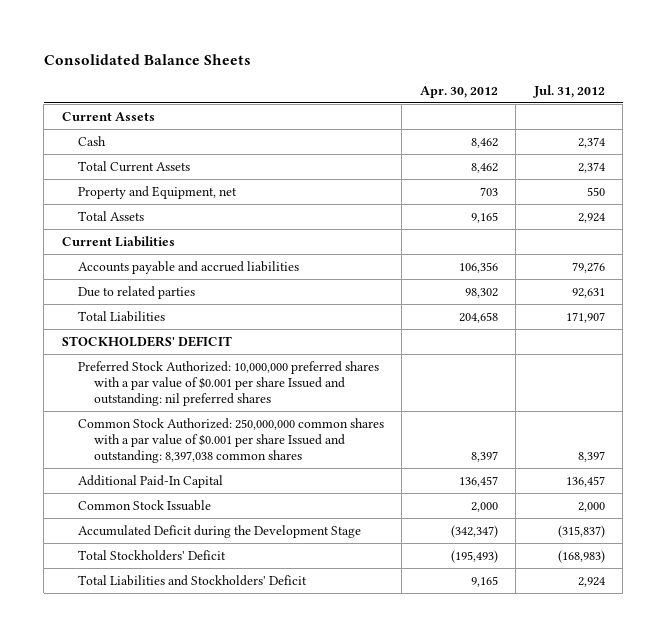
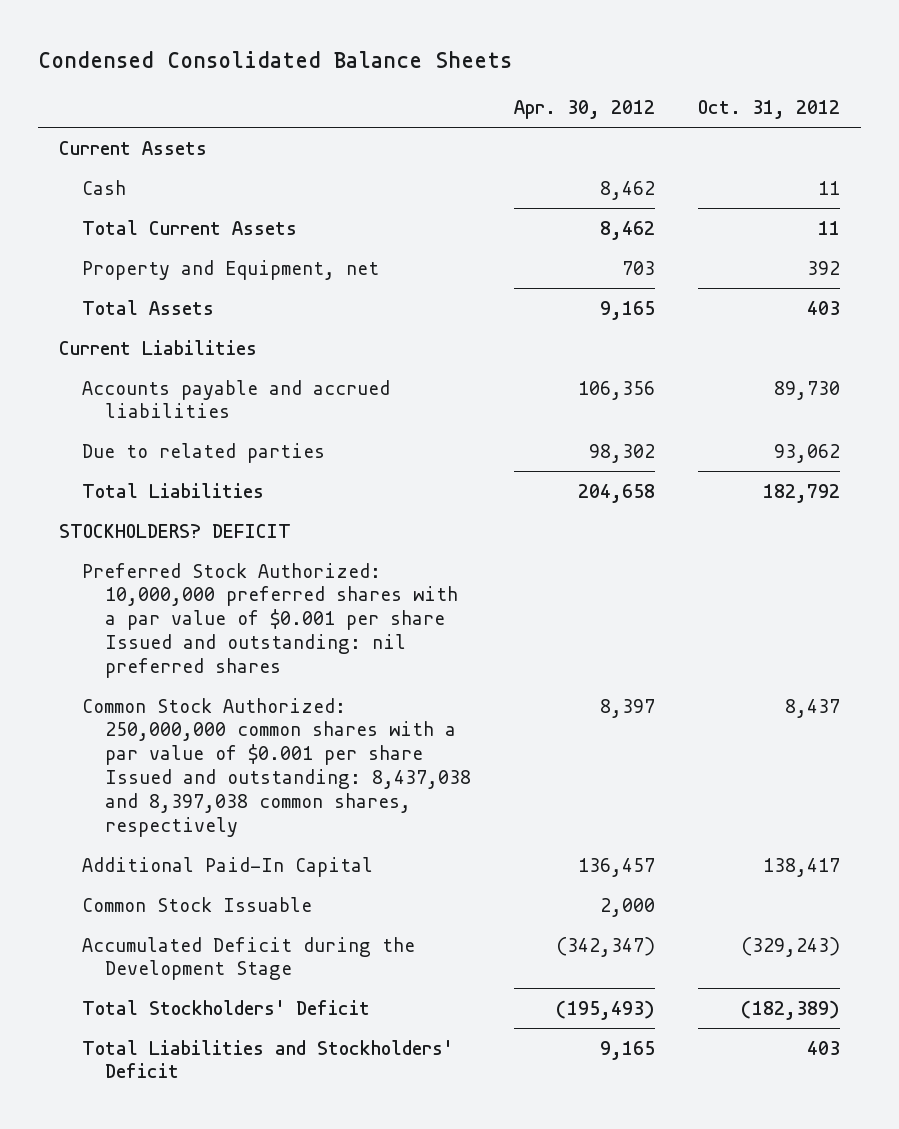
[43,53,251,65] Consolidated Balance Sheets -> [37,51,512,69] Condensed Consolidated Balance Sheets
[532,84,605,98] Jul. 31, 2012 -> none
none -> [697,100,840,120] Oct. 31, 2012
[61,335,232,347] STOCKHOLDERS' DEFICIT -> [58,523,291,538] STOCKHOLDERS? DEFICIT
[77,417,384,463] Common Stock Authorized: 250,000,000 common shares with a par value of $0.001 per share Issued and outstanding: 8,397,038 common shares -> [82,697,472,838] Common Stock Authorized: 250,000,000 common shares with a par value of $0.001 per share Issued and outstanding: 8,437,038 and 8,397,038 common shares, respectively

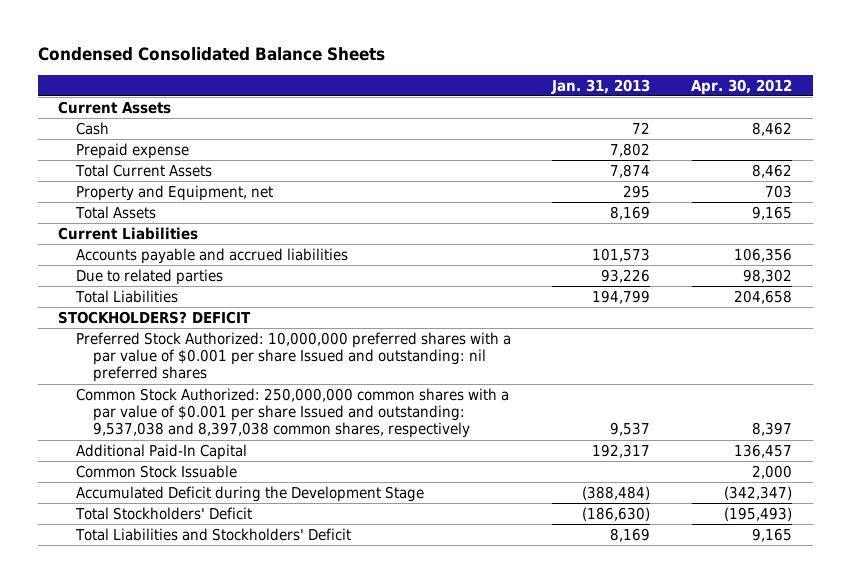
[697,100,840,120] Oct. 31, 2012 -> none
none -> [551,78,651,94] Jan. 31, 2013
none -> [75,142,189,159] Prepaid expense
[82,697,472,838] Common Stock Authorized: 250,000,000 common shares with a par value of $0.001 per share Issued and outstanding: 8,437,038 and 8,397,038 common shares, respectively -> [75,387,509,439] Common Stock Authorized: 250,000,000 common shares with a par value of $0.001 per share Issued and outstanding: 9,537,038 and 8,397,038 common shares, respectively

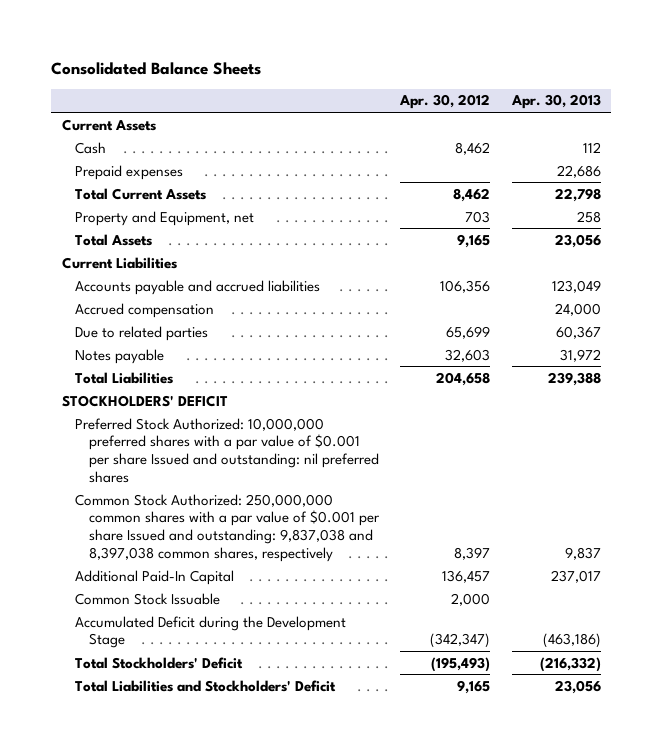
[37,47,385,62] Condensed Consolidated Balance Sheets -> [50,62,261,76] Consolidated Balance Sheets
[551,78,651,94] Jan. 31, 2013 -> none
none -> [510,94,601,110] Apr. 30, 2013
[75,142,189,159] Prepaid expense -> [75,164,184,180] Prepaid expenses
none -> [75,302,215,318] Accrued compensation
[743,268,793,283] 98,302 -> [446,325,491,339] 65,699
none -> [75,348,165,364] Notes payable
[58,310,252,324] STOCKHOLDERS? DEFICIT -> [61,394,228,407] STOCKHOLDERS' DEFICIT
[75,387,509,439] Common Stock Authorized: 250,000,000 common shares with a par value of $0.001 per share Issued and outstanding: 9,537,038 and 8,397,038 common shares, respectively -> [75,493,380,562] Common Stock Authorized: 250,000,000 common shares with a par value of $0.001 per share Issued and outstanding: 9,837,038 and 8,397,038 common shares, respectively

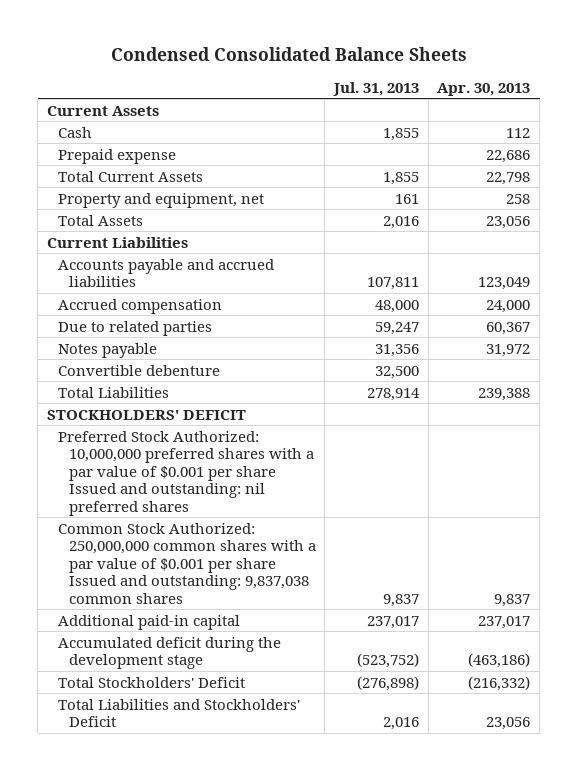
[50,62,261,76] Consolidated Balance Sheets -> [110,47,467,62] Condensed Consolidated Balance Sheets
[399,94,491,110] Apr. 30, 2012 -> none
none -> [332,81,419,96] Jul. 31, 2013
[75,164,184,180] Prepaid expenses -> [57,148,176,164] Prepaid expense
[75,210,255,226] Property and Equipment, net -> [57,192,264,208] Property and equipment, net
none -> [57,364,220,376] Convertible debenture
[75,592,221,605] Common Stock Issuable -> none
[75,493,380,562] Common Stock Authorized: 250,000,000 common shares with a par value of $0.001 per share Issued and outstanding: 9,837,038 and 8,397,038 common shares, respectively -> [57,522,316,604] Common Stock Authorized: 250,000,000 common shares with a par value of $0.001 per share Issued and outstanding: 9,837,038 common shares
[75,569,235,585] Additional Paid-In Capital -> [57,614,240,630] Additional paid-in capital
[75,615,347,649] Accumulated Deficit during the Development Stage -> [57,636,281,670] Accumulated deficit during the development stage

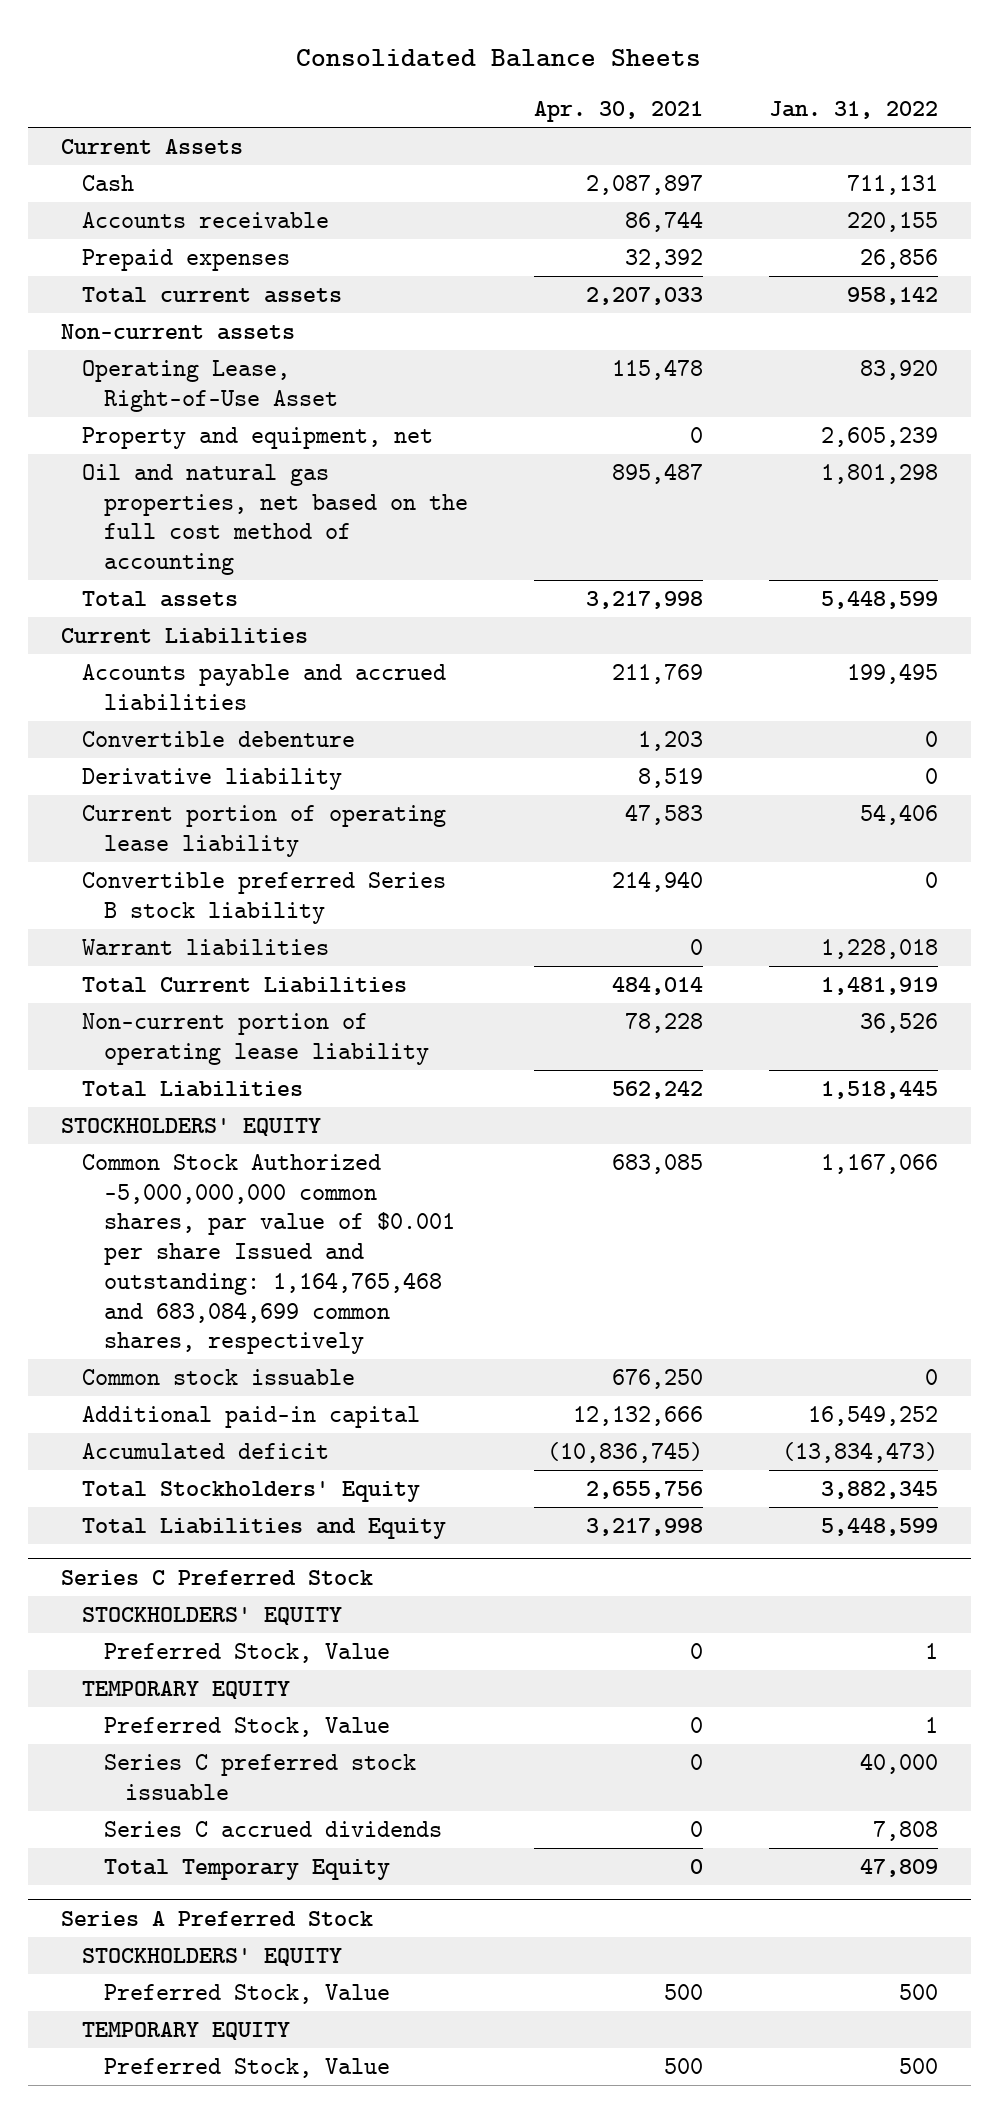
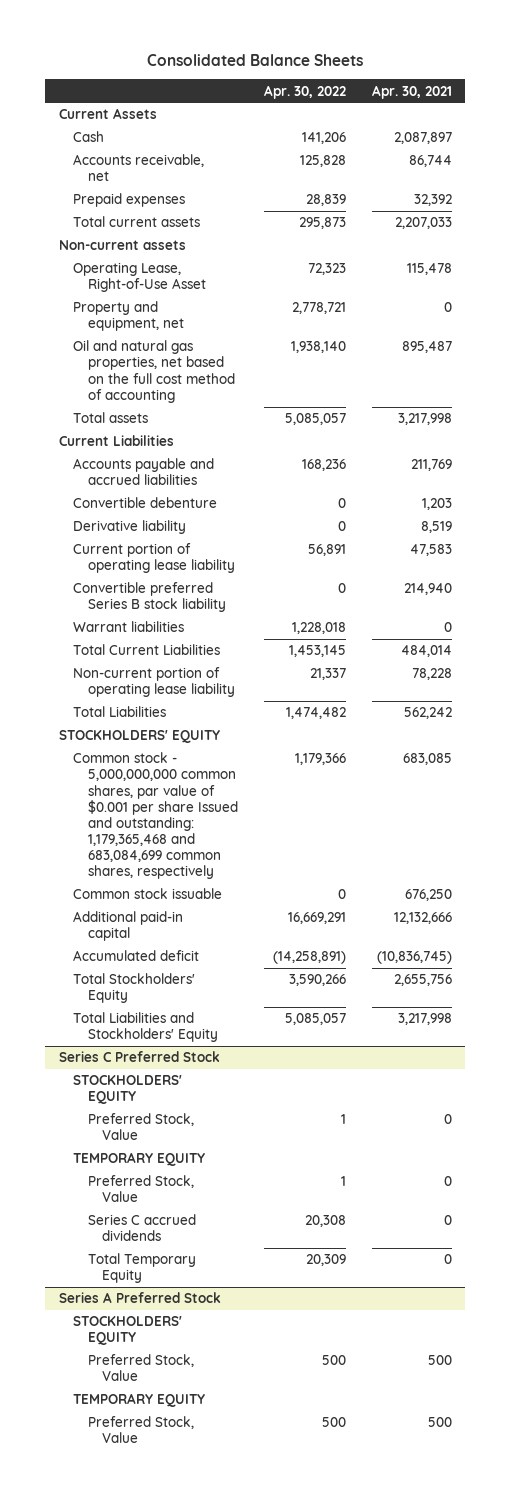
[768,101,938,120] Jan. 31, 2022 -> none
none -> [263,84,346,99] Apr. 30, 2022
[82,211,330,228] Accounts receivable -> [73,154,205,182] Accounts receivable, net
[82,1153,455,1355] Common Stock Authorized -5,000,000,000 common shares, par value of $0.001 per share Issued and outstanding: 1,164,765,468 and 683,084,699 common shares, respectively -> [73,752,238,880] Common stock - 5,000,000,000 common shares, par value of $0.001 per share Issued and outstanding: 1,179,365,468 and 683,084,699 common shares, respectively
[82,1517,447,1539] Total Liabilities and Equity -> [73,1012,218,1043] Total Liabilities and Stockholders' Equity
[103,1753,416,1800] Series C preferred stock issuable -> none

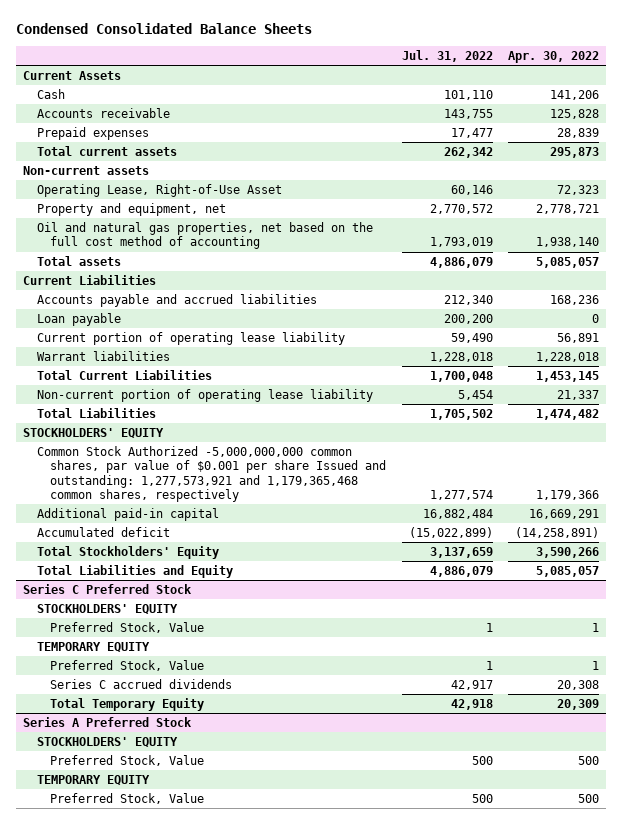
[147,54,364,67] Consolidated Balance Sheets -> [15,23,312,35] Condensed Consolidated Balance Sheets
[372,84,453,99] Apr. 30, 2021 -> none
none -> [401,50,493,63] Jul. 31, 2022
[73,154,205,182] Accounts receivable, net -> [36,107,170,118] Accounts receivable
[73,520,187,535] Derivative liability -> none
[73,497,218,509] Convertible debenture -> [36,312,121,326] Loan payable
[73,582,226,613] Convertible preferred Series B stock liability -> none
[73,888,223,900] Common stock issuable -> none
[73,752,238,880] Common stock - 5,000,000,000 common shares, par value of $0.001 per share Issued and outstanding: 1,179,365,468 and 683,084,699 common shares, respectively -> [36,445,387,503] Common Stock Authorized -5,000,000,000 common shares, par value of $0.001 per share Issued and outstanding: 1,277,573,921 and 1,179,365,468 common shares, respectively
[73,1012,218,1043] Total Liabilities and Stockholders' Equity -> [36,564,233,578] Total Liabilities and Equity

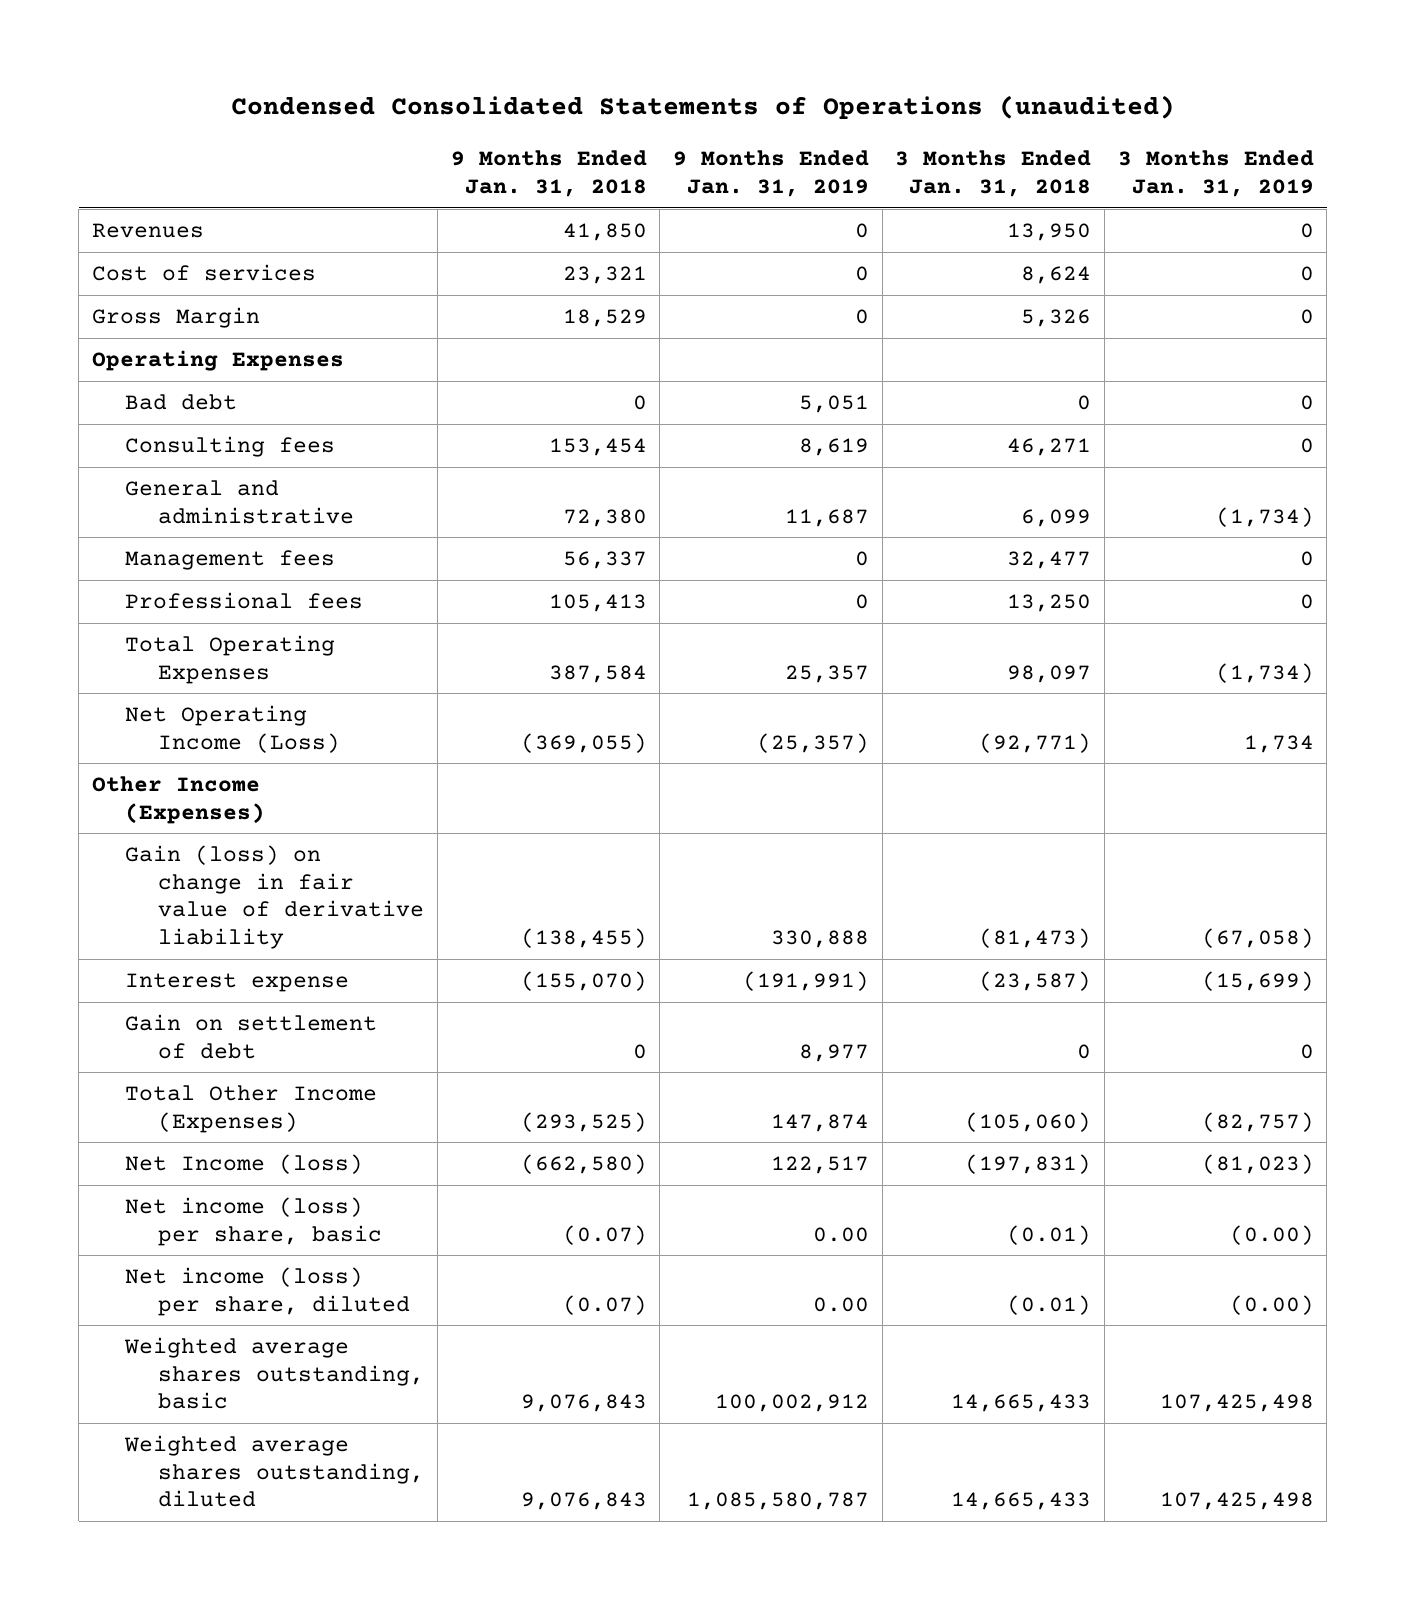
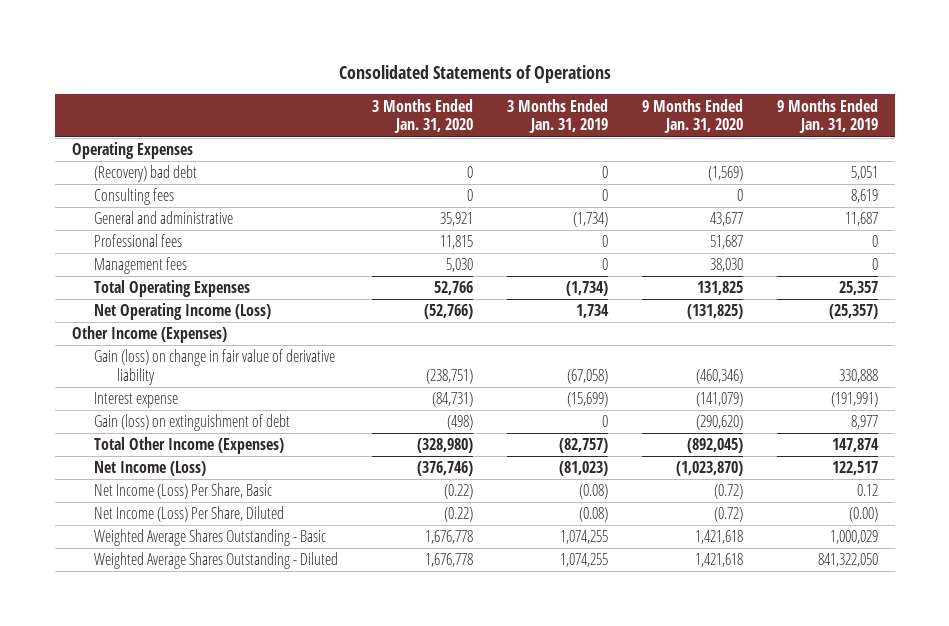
[230,95,1175,121] Condensed Consolidated Statements of Operations (unaudited) -> [338,64,611,83] Consolidated Statements of Operations
[450,150,647,197] 9 Months Ended Jan. 31, 2018 -> none
[895,150,1092,197] 3 Months Ended Jan. 31, 2018 -> none
none -> [372,98,474,134] 3 Months Ended Jan. 31, 2020
none -> [641,98,743,134] 9 Months Ended Jan. 31, 2020
[91,223,204,239] Revenues -> none
[91,264,316,282] Cost of services -> none
[91,307,260,329] Gross Margin -> none
[125,394,238,411] Bad debt -> [94,165,198,183] (Recovery) bad debt
[125,550,336,571] Management fees -> [94,257,188,275] Management fees
[125,1014,378,1059] Gain on settlement of debt -> [94,414,291,432] Gain (loss) on extinguishment of debt
[125,1154,364,1175] Net Income (loss) -> [94,461,207,477] Net Income (Loss)
[125,1197,383,1246] Net income (loss) per share, basic -> [94,483,273,500] Net Income (Loss) Per Share, Basic
[813,1226,870,1242] 0.00 -> [856,484,878,497] 0.12
[1229,1224,1314,1245] (0.00) -> [579,484,609,500] (0.08)
[125,1267,411,1316] Net income (loss) per share, diluted -> [94,506,285,523] Net Income (Loss) Per Share, Diluted
[813,1296,870,1312] 0.00 -> [848,507,878,523] (0.00)
[1229,1294,1314,1315] (0.00) -> [579,507,609,523] (0.08)
[124,1337,425,1410] Weighted average shares outstanding, basic -> [94,529,327,547] Weighted Average Shares Outstanding - Basic
[715,1394,870,1413] 100,002,912 -> [829,530,878,545] 1,000,029
[1159,1394,1314,1413] 107,425,498 -> [560,530,609,545] 1,074,255
[124,1435,425,1508] Weighted average shares outstanding, diluted -> [94,552,339,570] Weighted Average Shares Outstanding - Diluted
[687,1492,870,1511] 1,085,580,787 -> [817,553,878,568] 841,322,050
[1159,1492,1314,1511] 107,425,498 -> [560,553,609,568] 1,074,255

